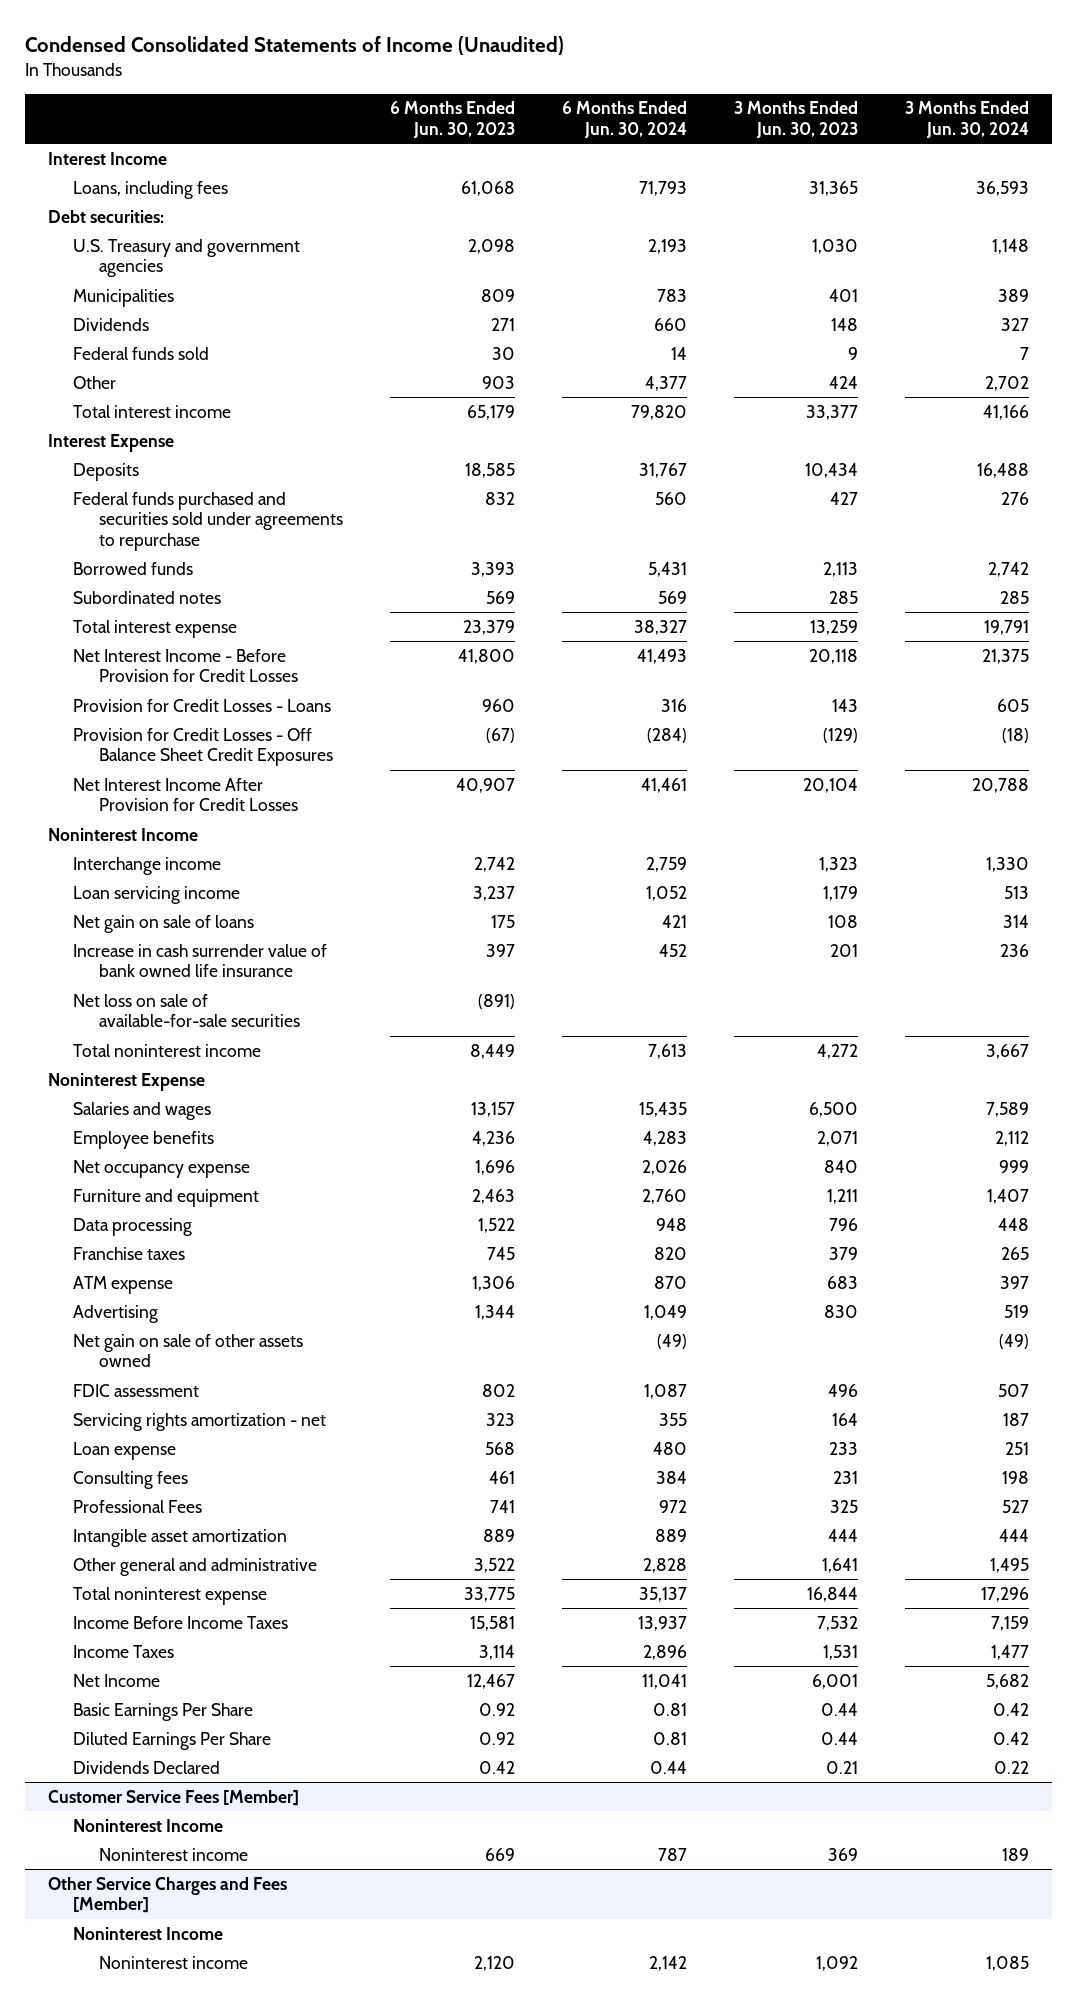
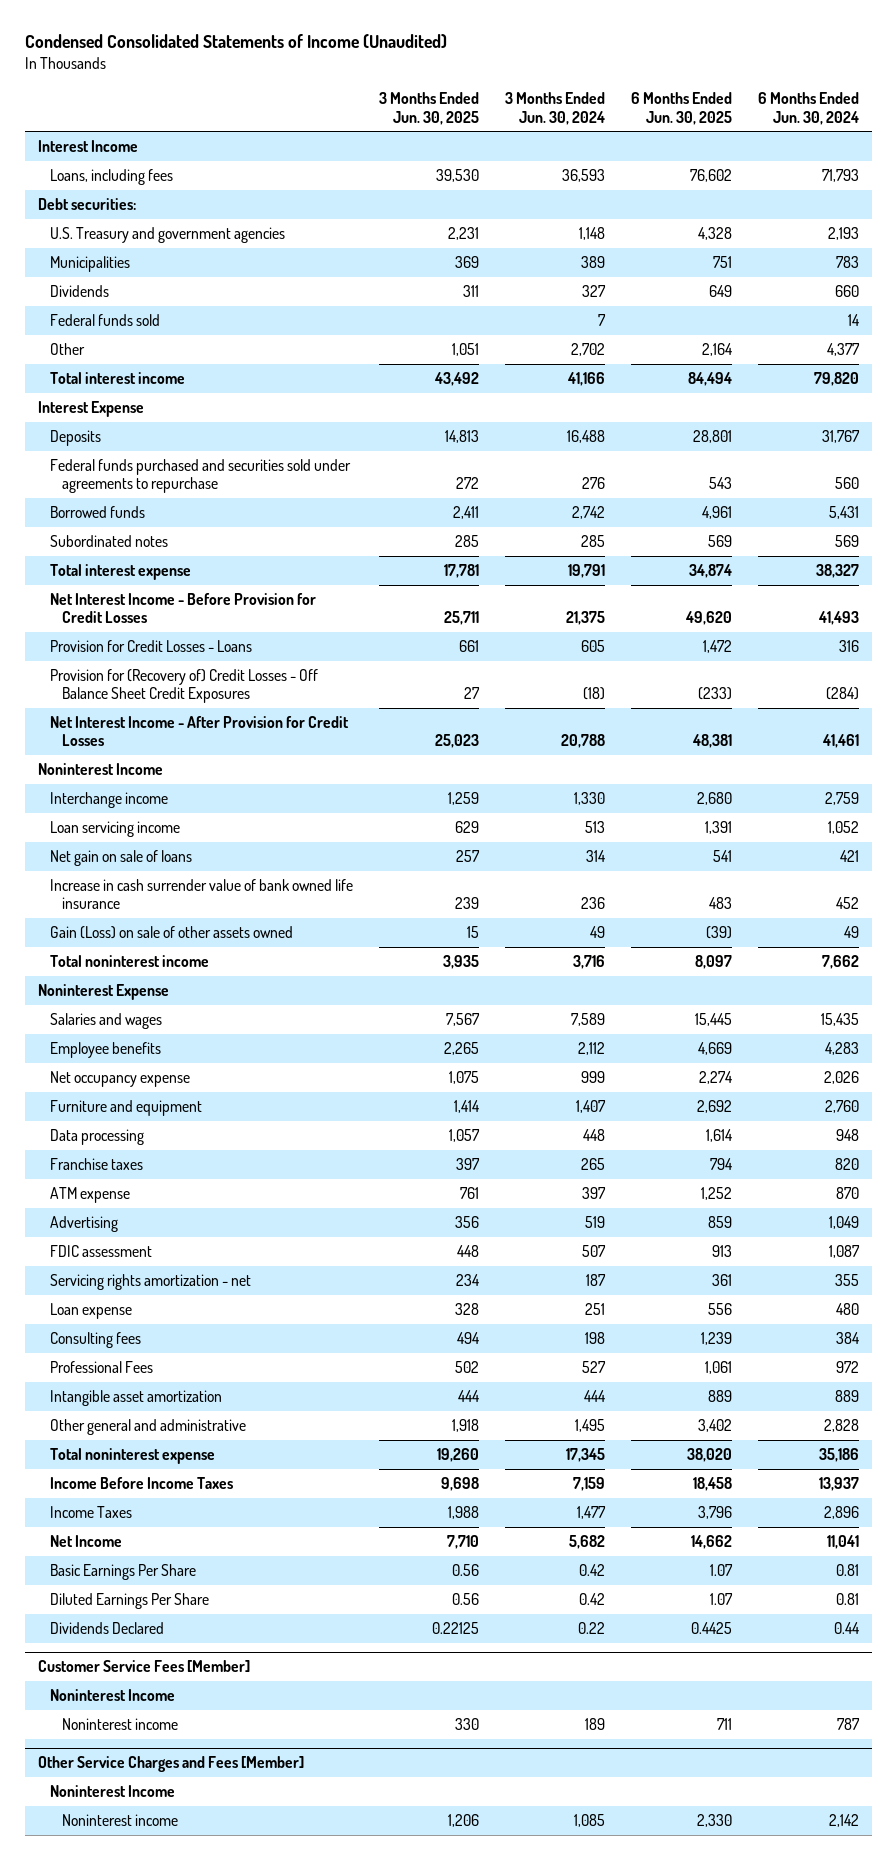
[389,101,515,138] 6 Months Ended Jun. 30, 2023 -> none
[733,101,858,138] 3 Months Ended Jun. 30, 2023 -> none
none -> [378,92,479,125] 3 Months Ended Jun. 30, 2025
none -> [630,92,732,125] 6 Months Ended Jun. 30, 2025
[73,727,333,767] Provision for Credit Losses - Off Balance Sheet Credit Exposures -> [49,668,318,704] Provision for (Recovery of) Credit Losses - Off Balance Sheet Credit Exposures
[73,777,298,812] Net Interest Income After Provision for Credit Losses -> [49,715,349,747] Net Interest Income - After Provision for Credit Losses
[73,993,300,1028] Net loss on sale of available-for-sale securities -> none
none -> [49,925,293,939] Gain (Loss) on sale of other assets owned
[647,1043,687,1059] 7,613 -> [821,954,859,969] 7,662
[985,1043,1029,1059] 3,667 -> [572,954,605,969] 3,716
[73,1333,304,1368] Net gain on sale of other assets owned -> none
[638,1586,687,1602] 35,137 -> [818,1447,859,1462] 35,186
[980,1586,1029,1602] 17,296 -> [565,1447,605,1462] 17,345

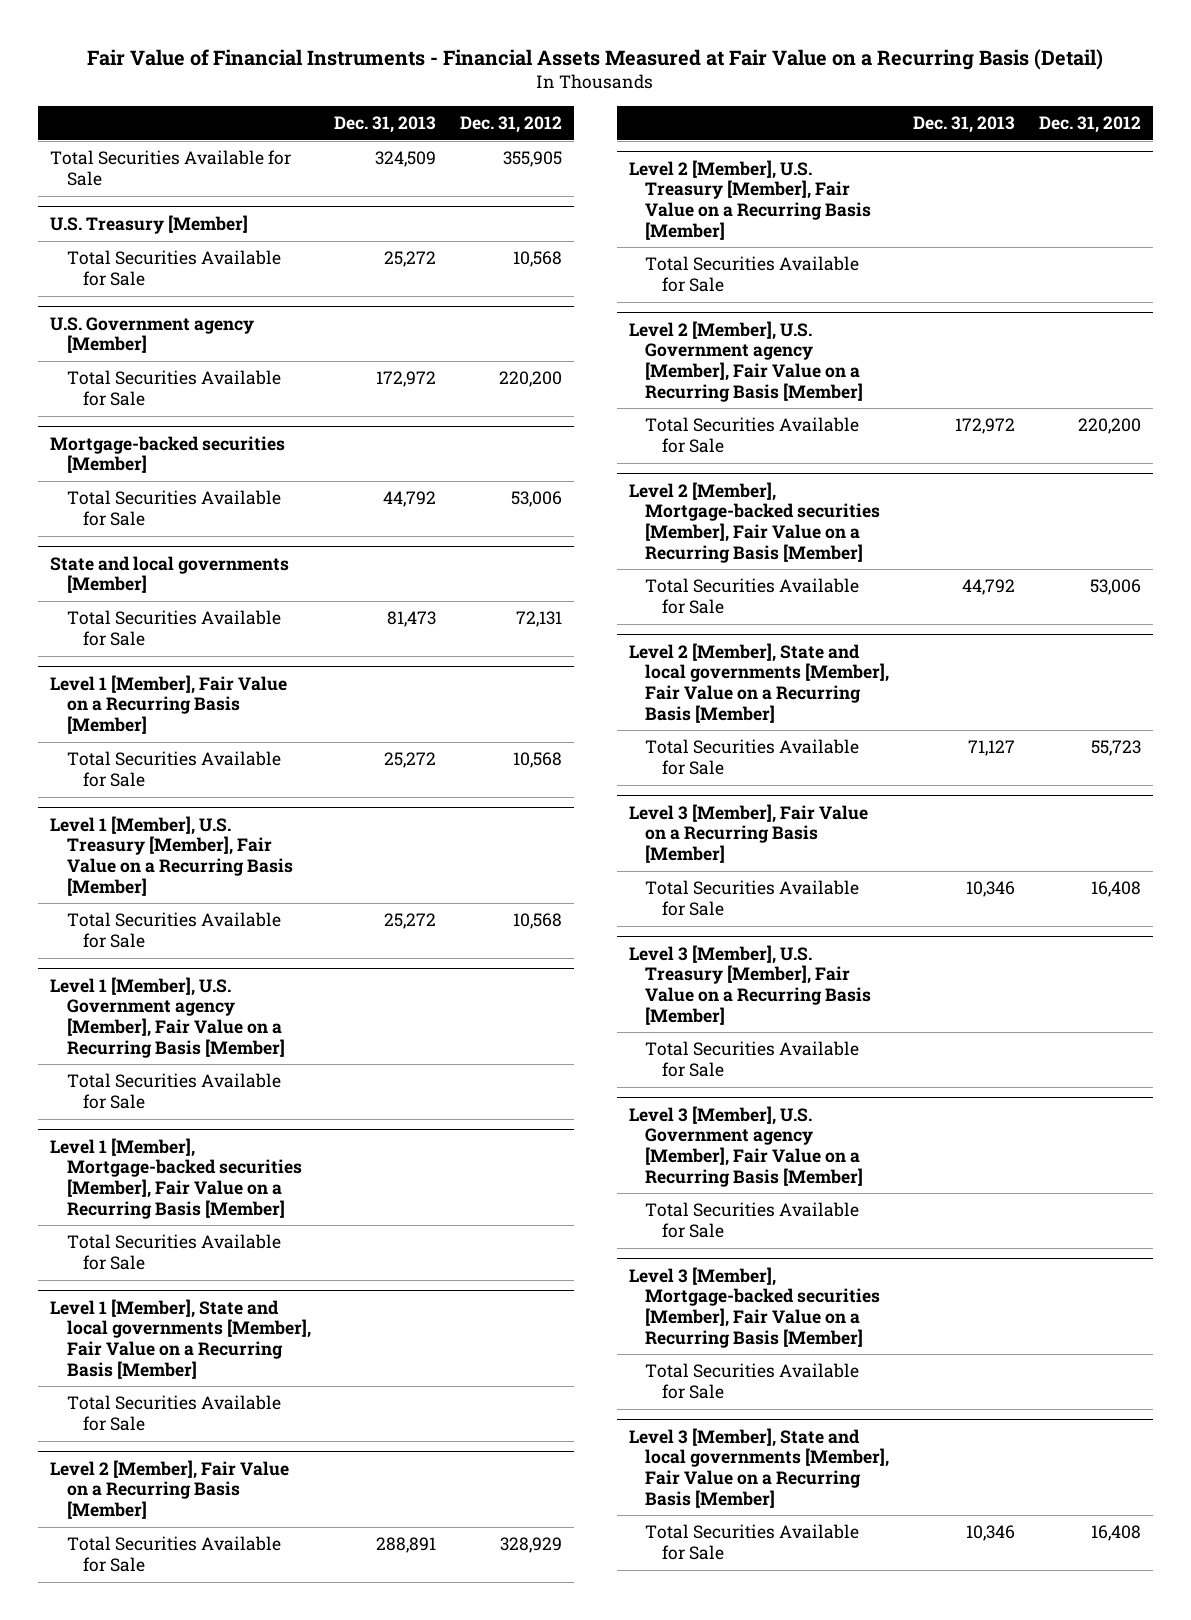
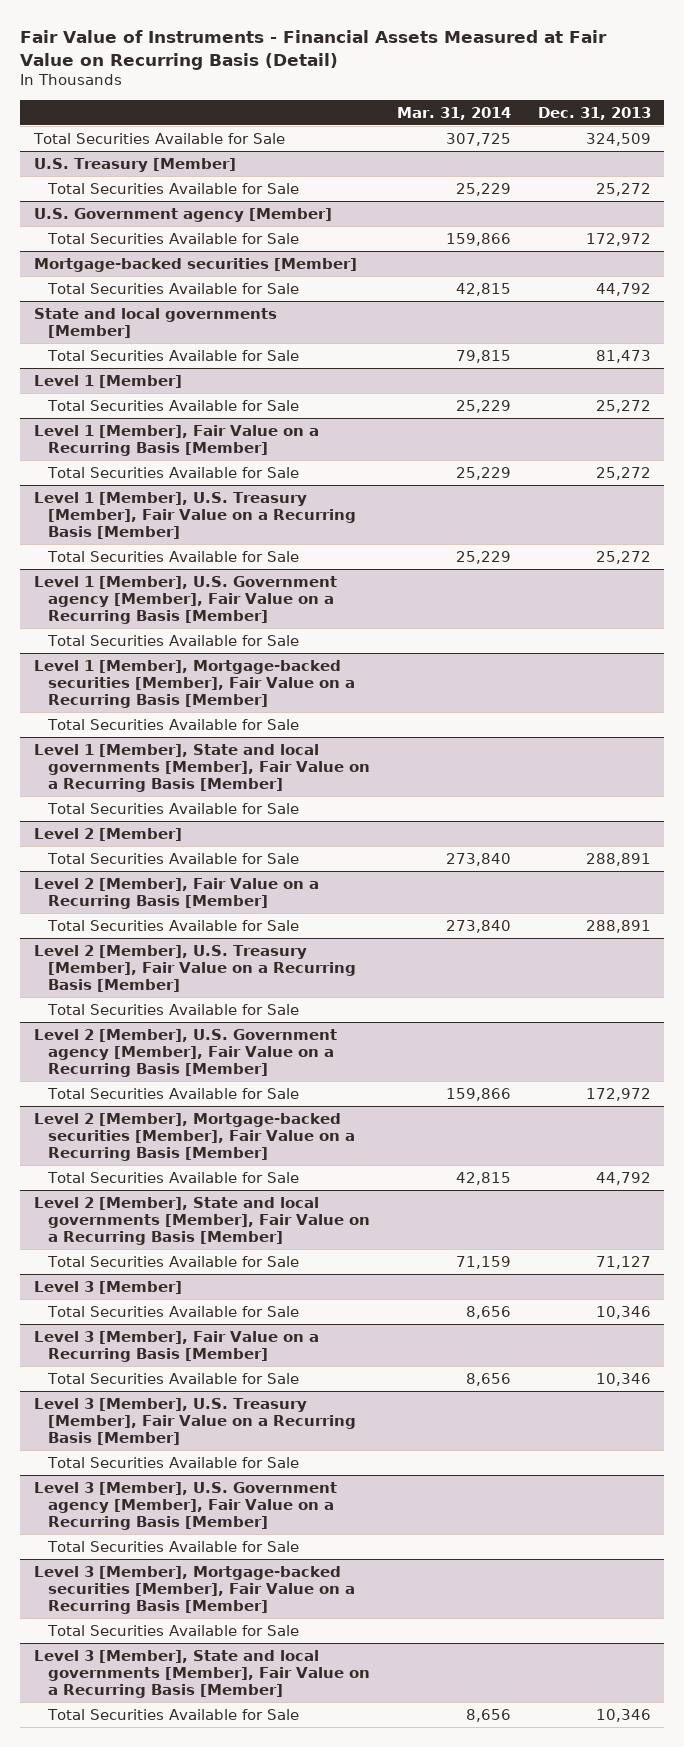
[87,49,1104,71] Fair Value of Financial Instruments - Financial Assets Measured at Fair Value on a Recurring Basis (Detail) -> [20,29,608,70] Fair Value of Instruments - Financial Assets Measured at Fair Value on Recurring Basis (Detail)
[459,116,562,134] Dec. 31, 2012 -> none
none -> [397,106,512,120] Mar. 31, 2014
none -> [33,374,182,388] Level 1 [Member]
none -> [47,399,300,411] Total Securities Available for Sale
none -> [33,827,182,841] Level 2 [Member]
none -> [47,852,300,864] Total Securities Available for Sale
none -> [33,1280,182,1294] Level 3 [Member]
none -> [47,1305,300,1317] Total Securities Available for Sale

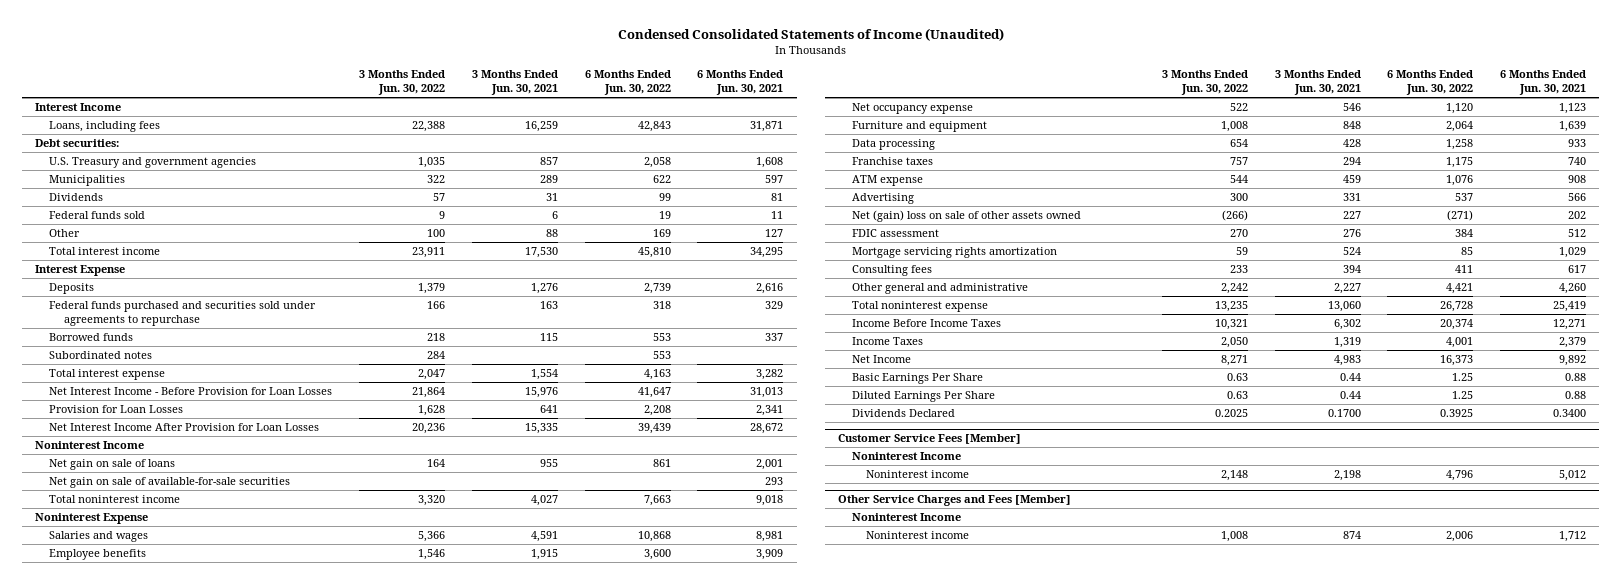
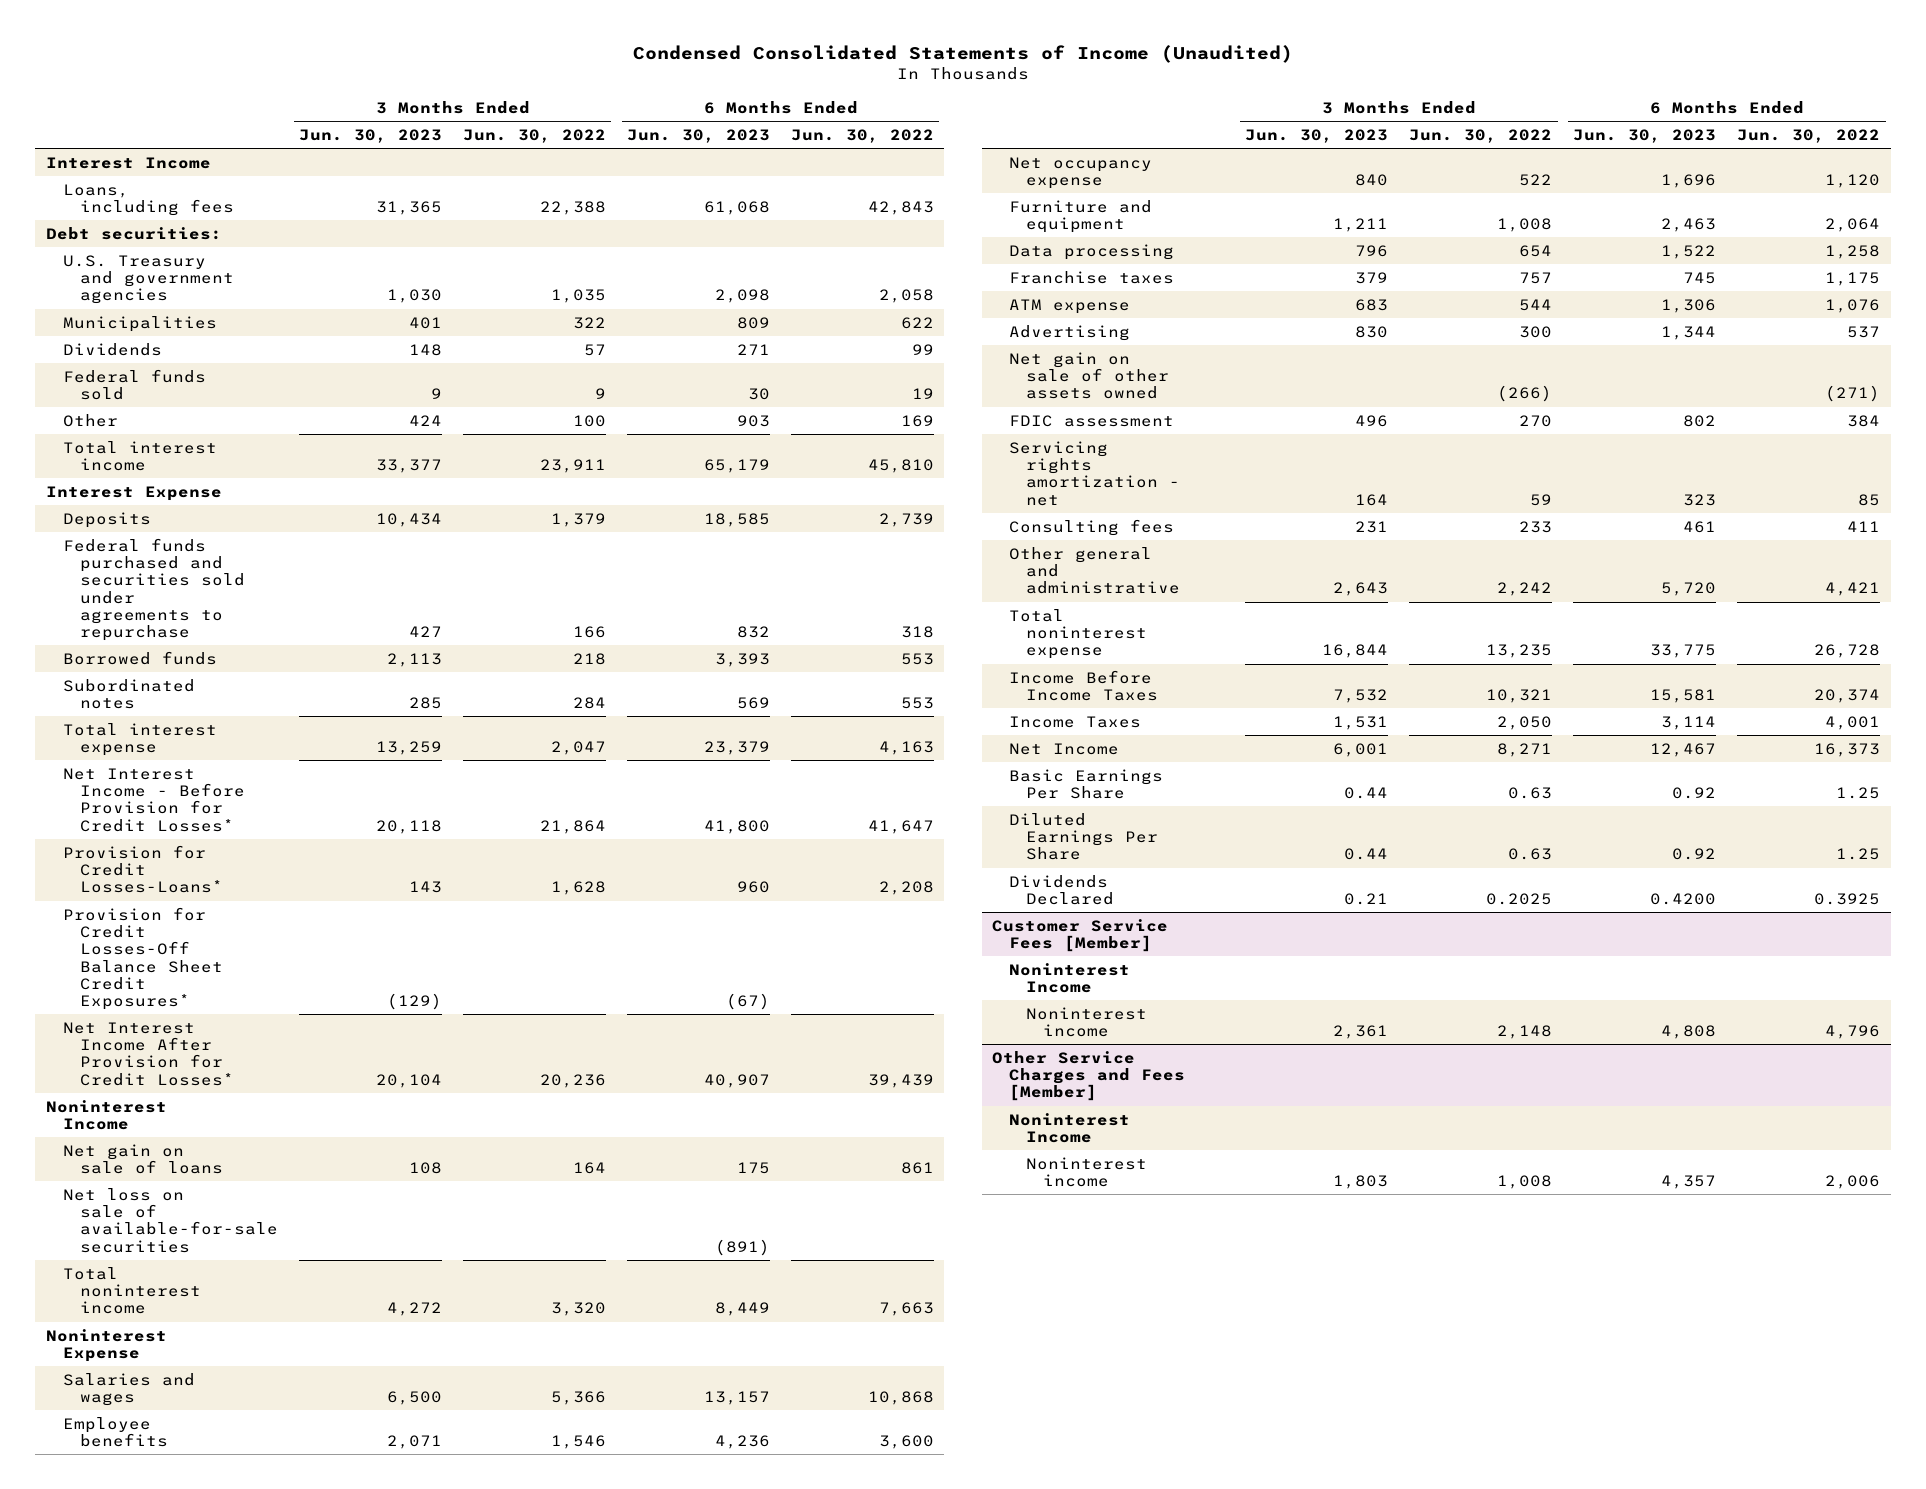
[471,70,558,96] 3 Months Ended Jun. 30, 2021 -> none
[697,70,784,96] 6 Months Ended Jun. 30, 2021 -> none
none -> [299,128,443,143] Jun. 30, 2023
none -> [627,128,771,143] Jun. 30, 2023
[49,386,333,395] Net Interest Income - Before Provision for Loan Losses -> [63,767,246,832] Net Interest Income - Before Provision for Credit Losses*
[49,404,184,413] Provision for Loan Losses -> [63,844,224,894] Provision for Credit Losses-Loans*
none -> [63,906,224,1010] Provision for Credit Losses-Off Balance Sheet Credit Exposures*
[49,422,320,431] Net Interest Income After Provision for Loan Losses -> [63,1021,235,1086] Net Interest Income After Provision for Credit Losses*
[49,476,291,488] Net gain on sale of available-for-sale securities -> [63,1187,279,1253] Net loss on sale of available-for-sale securities
[852,209,1082,222] Net (gain) loss on sale of other assets owned -> [1009,351,1170,400] Net gain on sale of other assets owned
[852,246,1058,258] Mortgage servicing rights amortization -> [1009,440,1181,506] Servicing rights amortization - net

